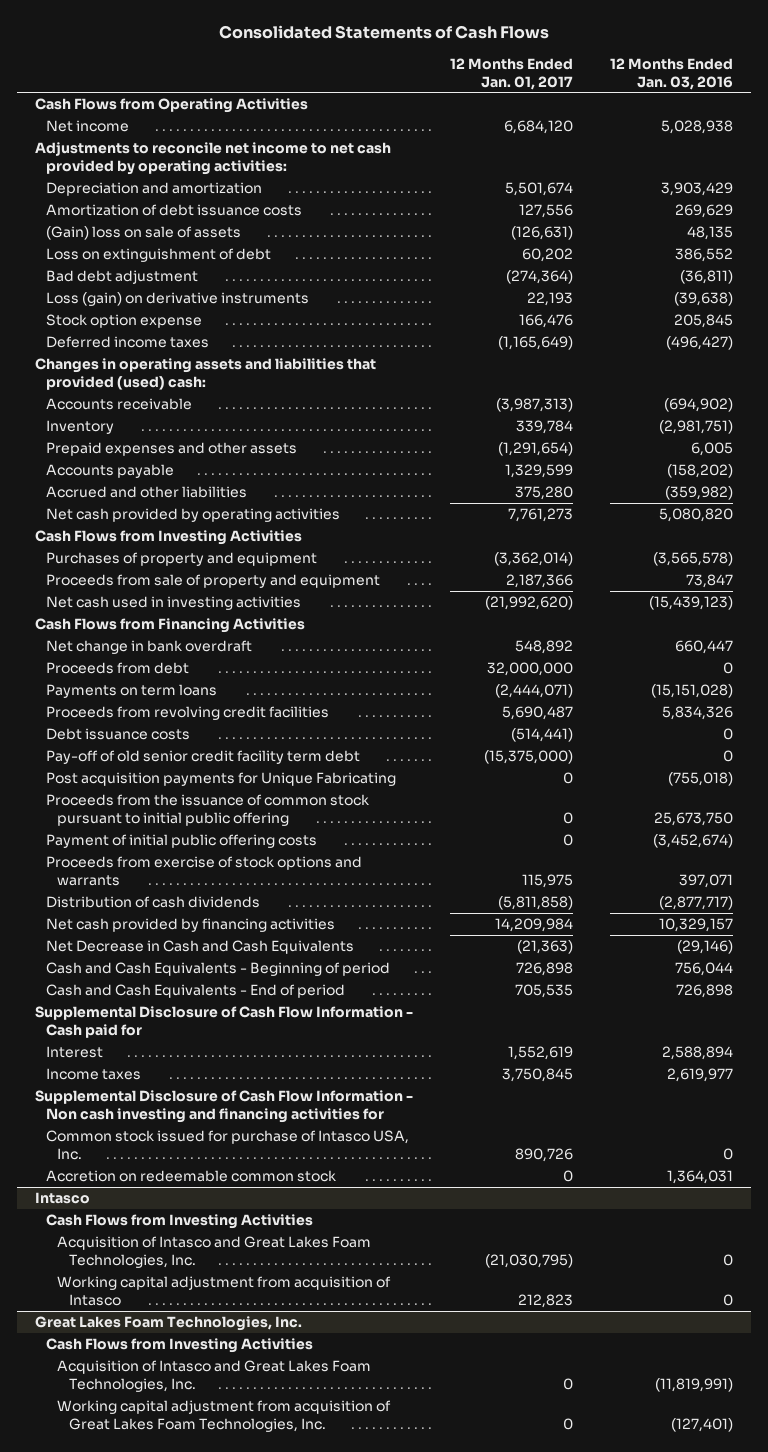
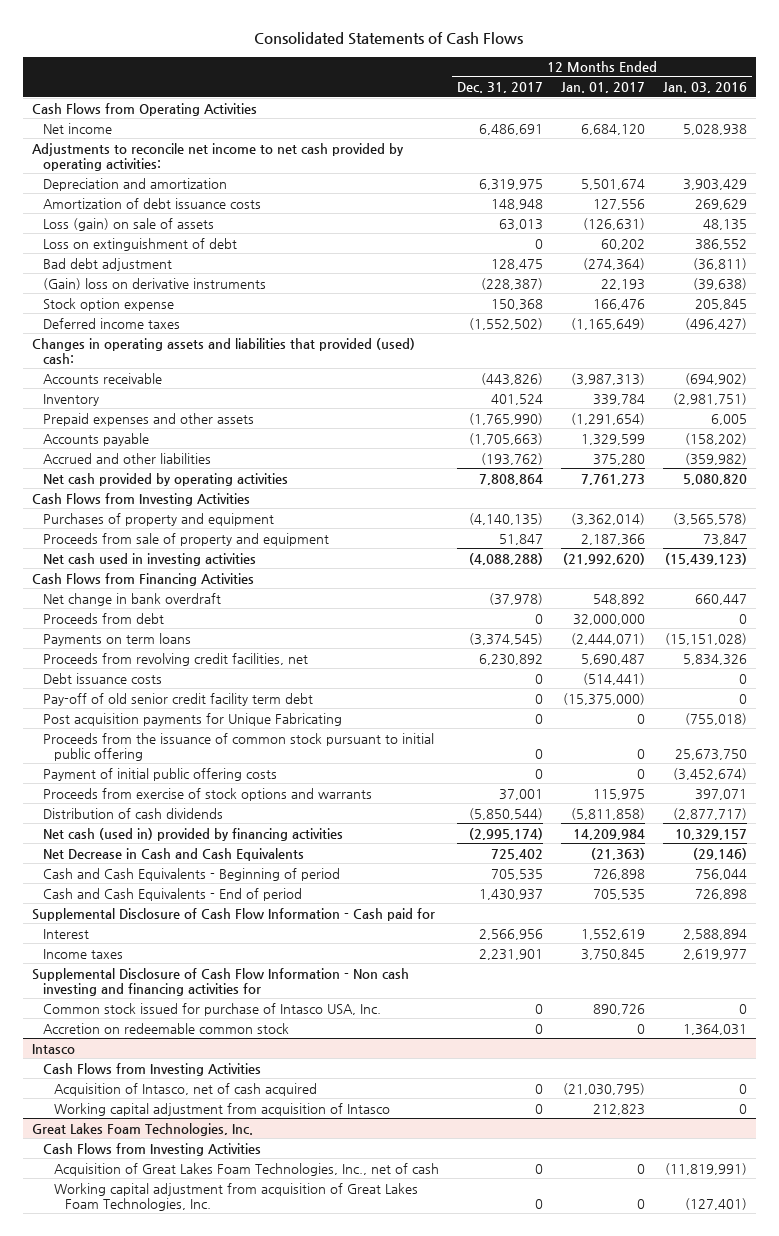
none -> [456,82,543,94] Dec. 31, 2017
[46,226,242,241] (Gain) loss on sale of assets -> [42,217,214,231] Loss (gain) on sale of assets
[46,292,310,307] Loss (gain) on derivative instruments -> [42,277,266,290] (Gain) loss on derivative instruments
[46,706,330,721] Proceeds from revolving credit facilities -> [42,652,308,666] Proceeds from revolving credit facilities, net
[46,918,336,933] Net cash provided by financing activities -> [42,827,343,841] Net cash (used in) provided by financing activities
[57,1236,372,1268] Acquisition of Intasco and Great Lakes Foam Technologies, Inc. -> [53,1082,317,1096] Acquisition of Intasco, net of cash acquired
[57,1360,372,1392] Acquisition of Intasco and Great Lakes Foam Technologies, Inc. -> [53,1162,439,1176] Acquisition of Great Lakes Foam Technologies, Inc., net of cash

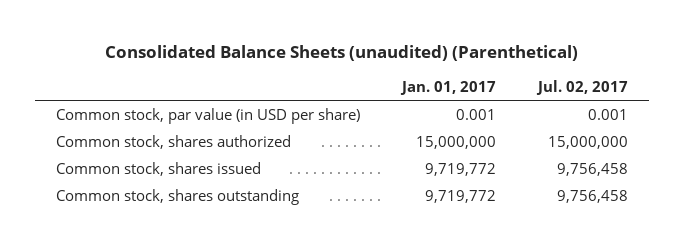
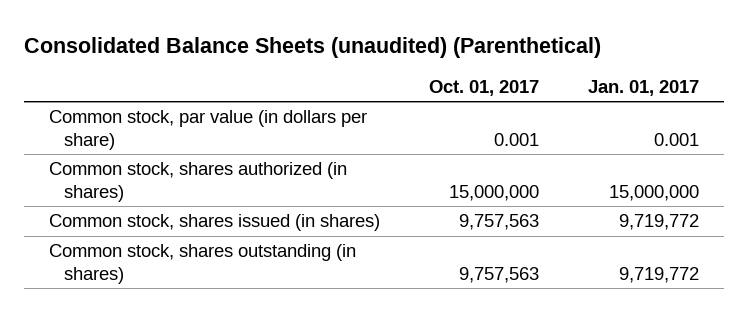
[536,79,629,95] Jul. 02, 2017 -> none
none -> [428,79,539,96] Oct. 01, 2017
[56,107,361,124] Common stock, par value (in USD per share) -> [48,110,367,150] Common stock, par value (in dollars per share)
[56,134,292,149] Common stock, shares authorized -> [48,162,347,202] Common stock, shares authorized (in shares)
[56,161,262,176] Common stock, shares issued -> [48,214,380,232] Common stock, shares issued (in shares)
[56,188,300,205] Common stock, shares outstanding -> [48,244,356,284] Common stock, shares outstanding (in shares)

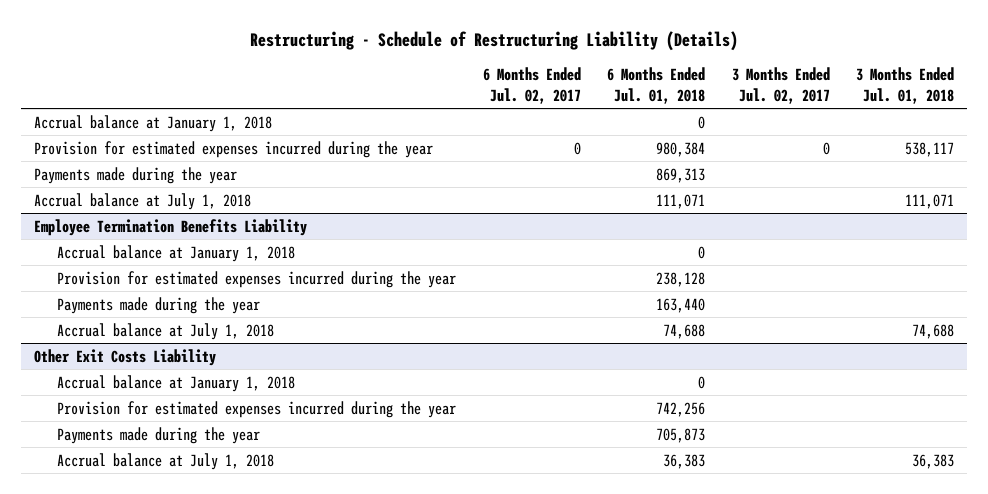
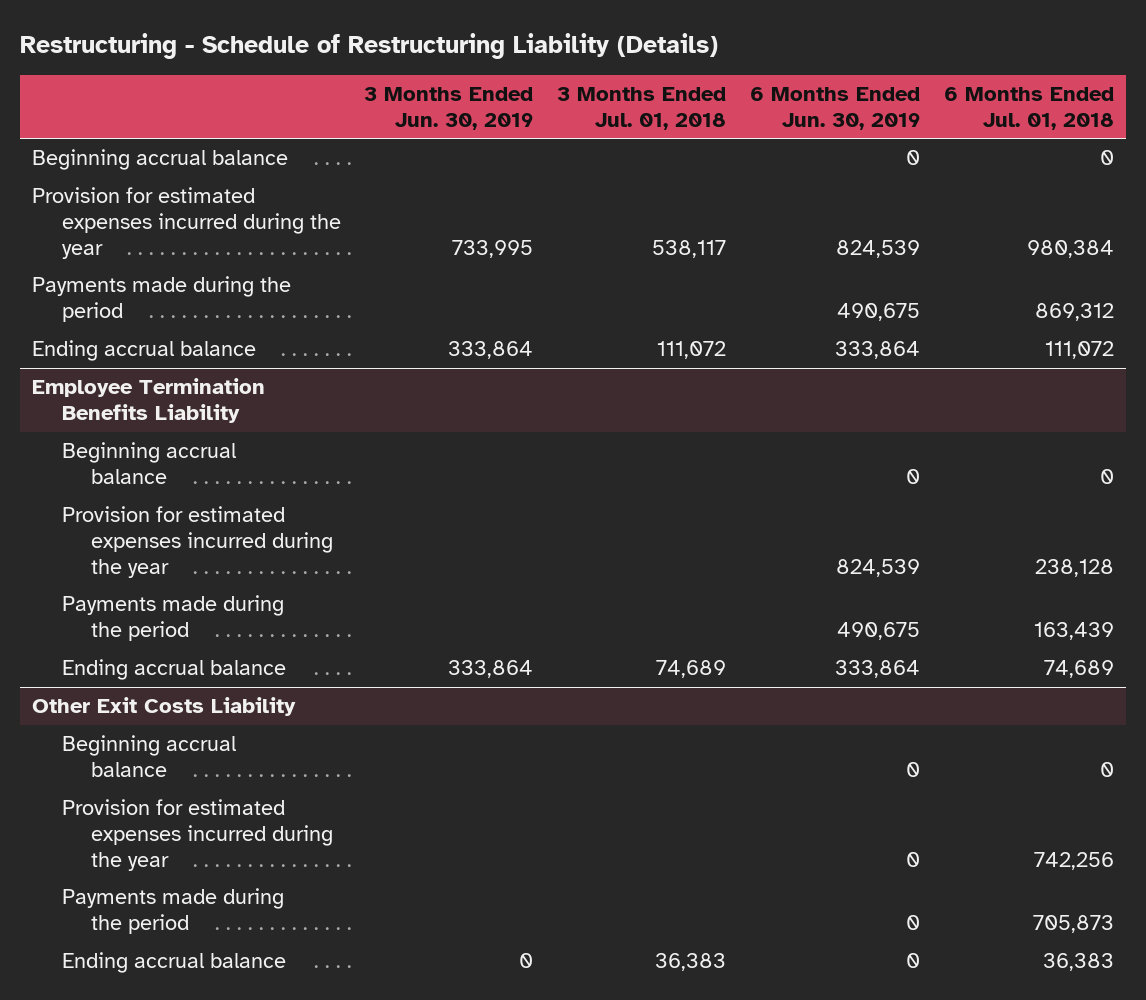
[482,67,581,104] 6 Months Ended Jul. 02, 2017 -> none
[731,67,830,104] 3 Months Ended Jul. 02, 2017 -> none
none -> [364,86,534,130] 3 Months Ended Jun. 30, 2019
none -> [749,86,920,130] 6 Months Ended Jun. 30, 2019
[34,114,273,132] Accrual balance at January 1, 2018 -> [32,149,289,171] Beginning accrual balance
[34,166,238,184] Payments made during the year -> [32,276,292,322] Payments made during the period
[656,167,706,183] 869,313 -> [1034,302,1114,321] 869,312
[34,192,252,210] Accrual balance at July 1, 2018 -> [32,340,257,362] Ending accrual balance
[656,193,706,209] 111,071 -> [1044,341,1114,360] 111,072
[904,193,954,209] 111,071 -> [657,341,727,360] 111,072
[57,244,296,262] Accrual balance at January 1, 2018 -> [61,442,236,484] Beginning accrual balance
[57,296,261,314] Payments made during the year -> [61,595,284,641] Payments made during the period
[656,297,706,313] 163,440 -> [1033,621,1114,640] 163,439
[57,322,275,340] Accrual balance at July 1, 2018 -> [61,659,286,681] Ending accrual balance
[663,323,706,339] 74,688 -> [1043,660,1114,679] 74,689
[911,323,954,339] 74,688 -> [656,660,727,679] 74,689
[57,374,296,392] Accrual balance at January 1, 2018 -> [61,735,236,777] Beginning accrual balance
[57,426,261,444] Payments made during the year -> [61,888,284,934] Payments made during the period
[57,452,275,470] Accrual balance at July 1, 2018 -> [61,952,286,974] Ending accrual balance

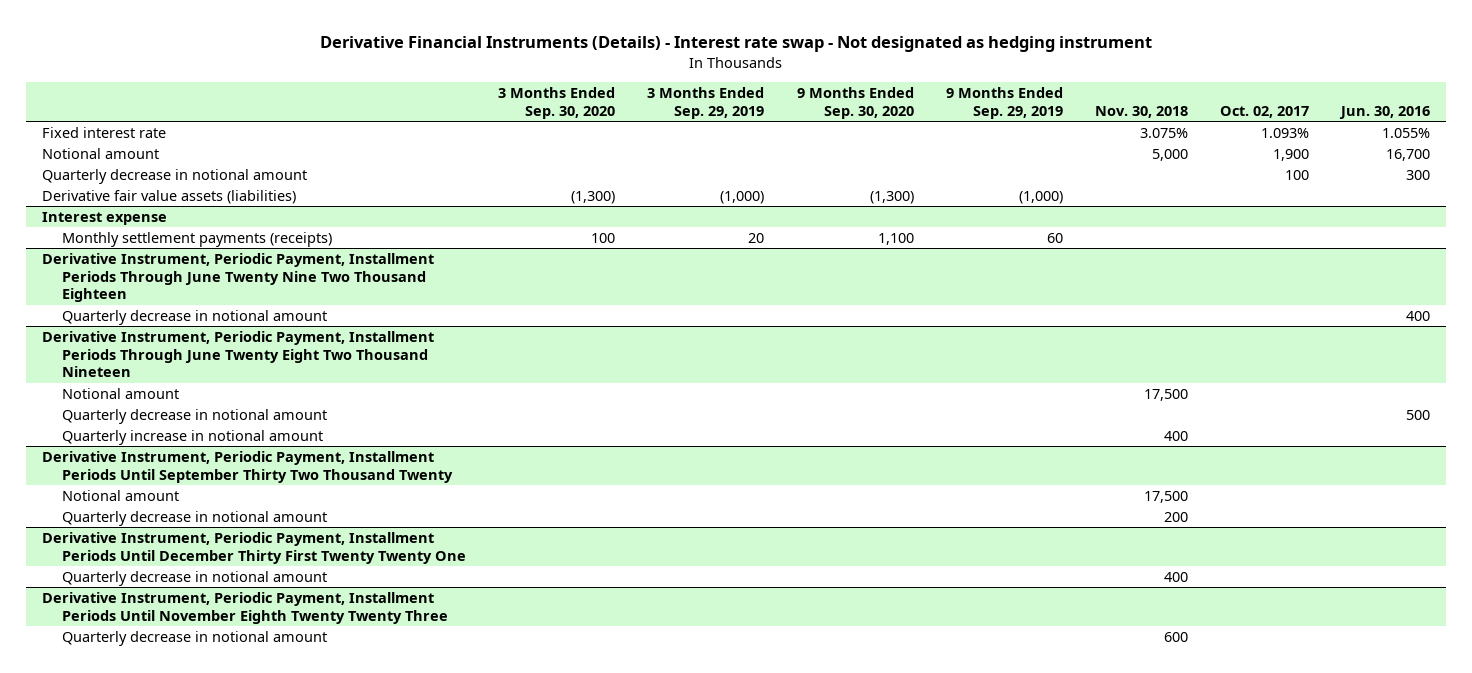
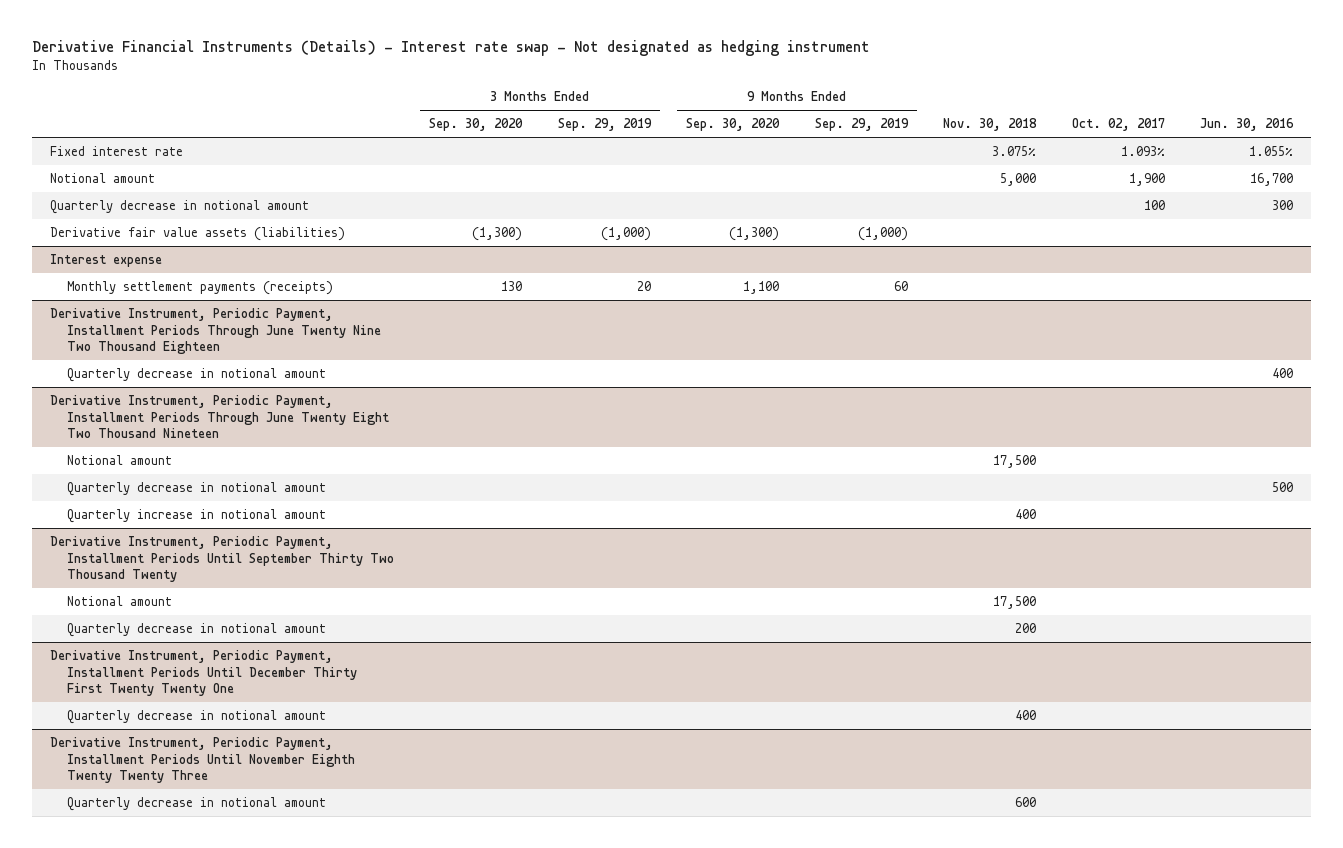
[591,232,616,243] 100 -> [501,280,523,291] 130

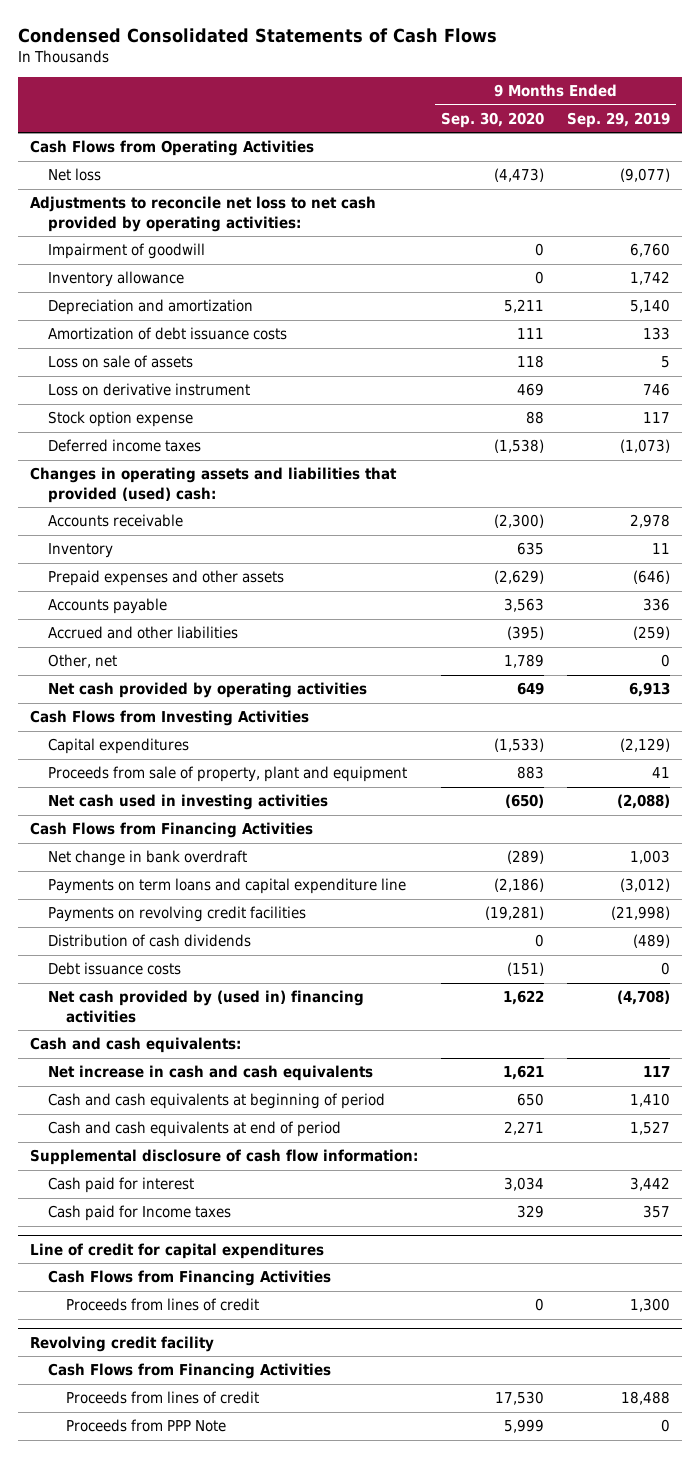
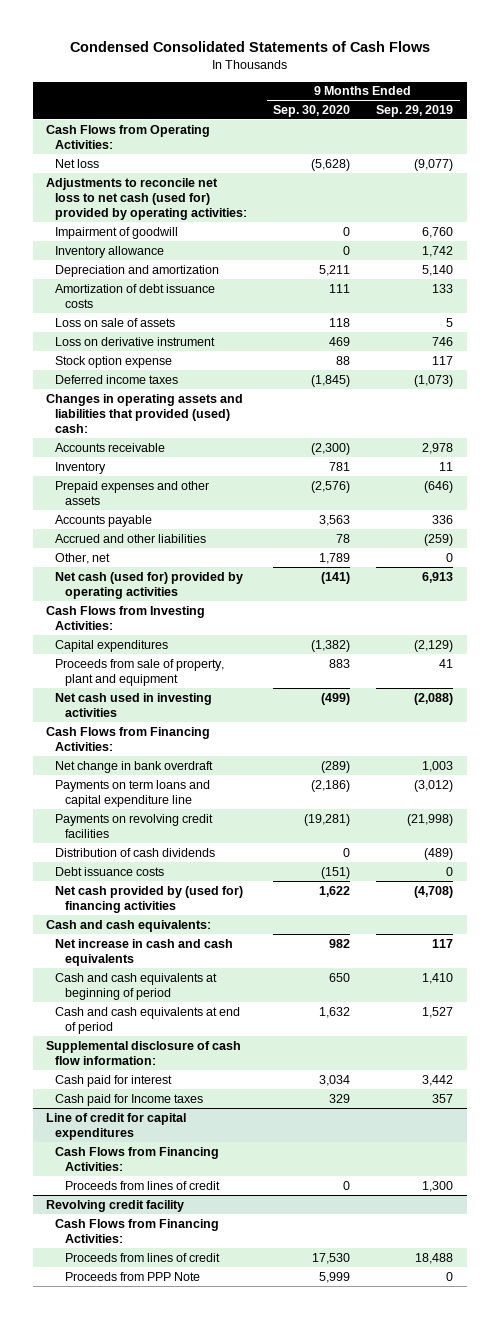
[30,140,315,157] Cash Flows from Operating Activities -> [45,124,210,149] Cash Flows from Operating Activities:
[494,168,545,183] (4,473) -> [311,158,351,171] (5,628)
[30,196,377,232] Adjustments to reconcile net loss to net cash provided by operating activities: -> [45,177,248,221] Adjustments to reconcile net loss to net cash (used for) provided by operating activities:
[494,439,545,454] (1,538) -> [311,374,351,387] (1,845)
[517,542,545,556] 635 -> [329,461,351,471] 781
[494,570,545,585] (2,629) -> [311,480,351,493] (2,576)
[507,626,545,641] (395) -> [336,533,351,543] 78
[48,682,368,699] Net cash provided by operating activities -> [55,571,244,599] Net cash (used for) provided by operating activities
[517,682,545,696] 649 -> [321,571,351,584] (141)
[30,710,310,727] Cash Flows from Investing Activities -> [45,605,205,630] Cash Flows from Investing Activities:
[494,738,545,753] (1,533) -> [311,639,351,652] (1,382)
[505,794,545,809] (650) -> [321,692,351,705] (499)
[30,822,314,839] Cash Flows from Financing Activities -> [45,726,210,751] Cash Flows from Financing Activities:
[48,990,365,1023] Net cash provided by (used in) financing activities -> [55,885,244,913] Net cash provided by (used for) financing activities
[503,1065,545,1081] 1,621 -> [329,938,351,948] 982
[504,1121,545,1136] 2,271 -> [319,1006,351,1018] 1,632
[48,1270,332,1287] Cash Flows from Financing Activities -> [55,1146,220,1171] Cash Flows from Financing Activities:
[48,1363,332,1380] Cash Flows from Financing Activities -> [55,1218,220,1243] Cash Flows from Financing Activities:

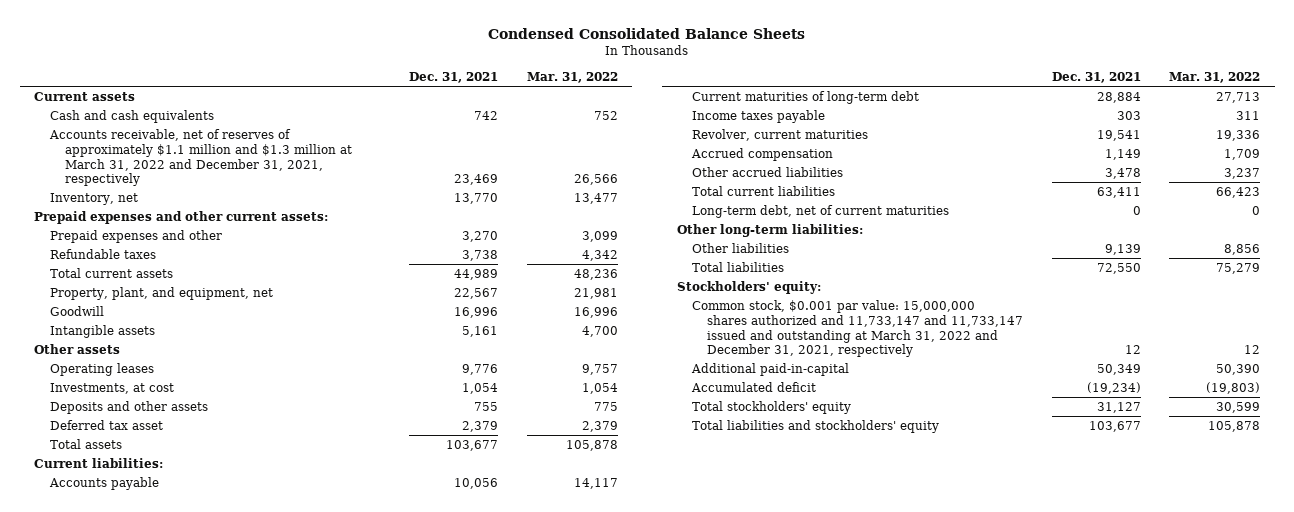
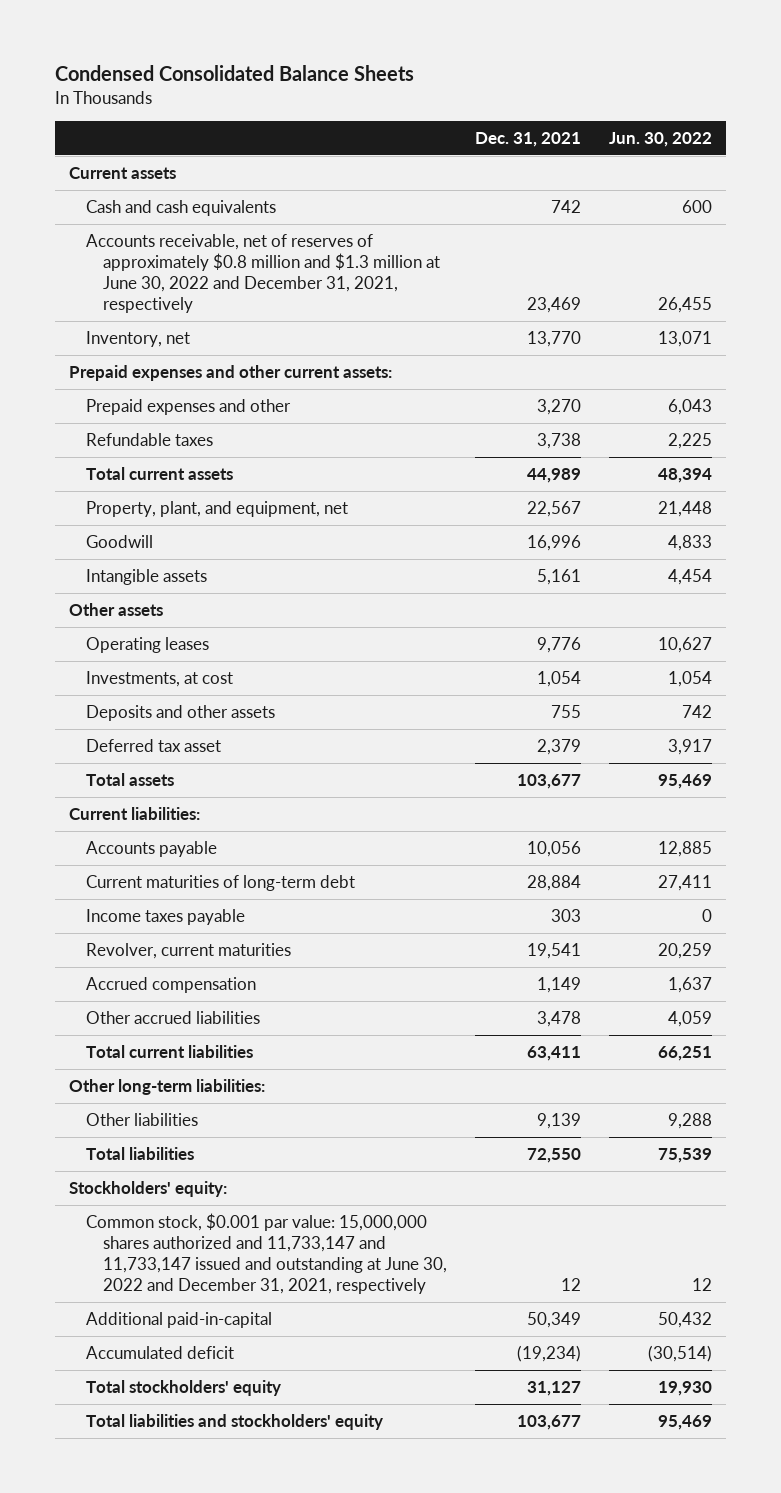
[526,72,618,84] Mar. 31, 2022 -> none
none -> [608,131,712,147] Jun. 30, 2022
[48,129,352,187] Accounts receivable, net of reserves of approximately $1.1 million and $1.3 million at March 31, 2022 and December 31, 2021, respectively -> [85,234,440,313] Accounts receivable, net of reserves of approximately $0.8 million and $1.3 million at June 30, 2022 and December 31, 2021, respectively
[691,205,949,219] Long-term debt, net of current maturities -> none
[691,300,1024,358] Common stock, $0.001 par value: 15,000,000 shares authorized and 11,733,147 and 11,733,147 issued and outstanding at March 31, 2022 and December 31, 2021, respectively -> [85,1213,447,1294] Common stock, $0.001 par value: 15,000,000 shares authorized and 11,733,147 and 11,733,147 issued and outstanding at June 30, 2022 and December 31, 2021, respectively

